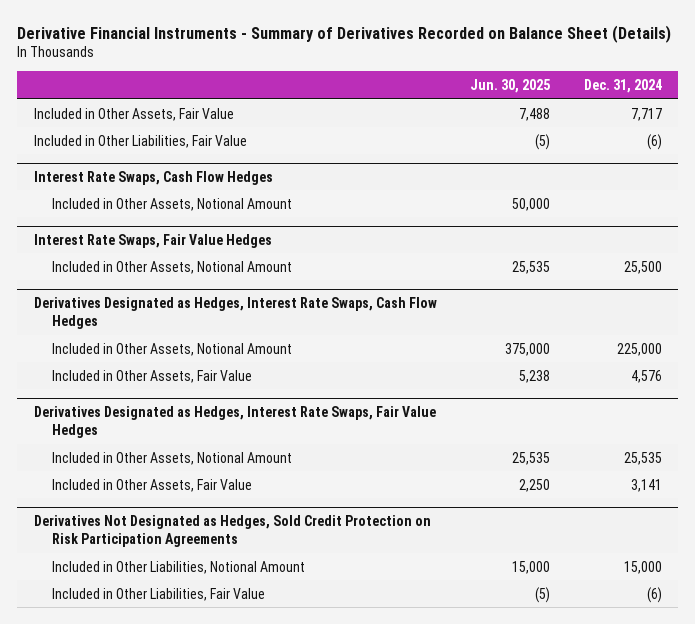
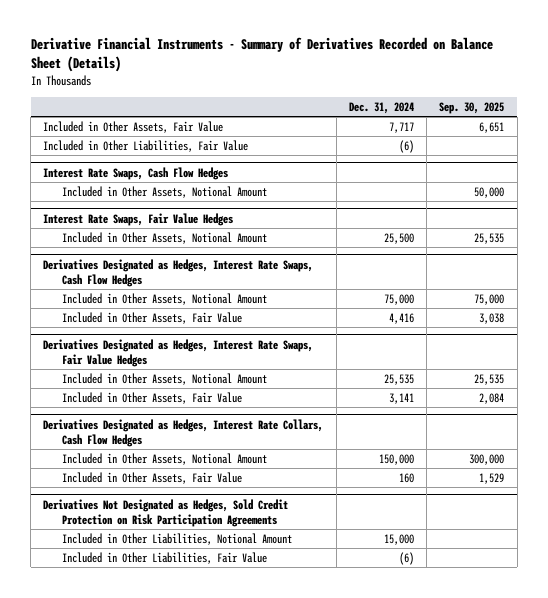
[470,79,551,94] Jun. 30, 2025 -> none
none -> [439,101,505,114] Sep. 30, 2025
[616,342,662,356] 225,000 -> [383,293,414,305] 75,000
[630,369,662,383] 4,576 -> [388,312,414,324] 4,416
none -> [43,418,324,447] Derivatives Designated as Hedges, Interest Rate Collars, Cash Flow Hedges
none -> [62,452,268,465] Included in Other Assets, Notional Amount
none -> [62,471,243,484] Included in Other Assets, Fair Value

